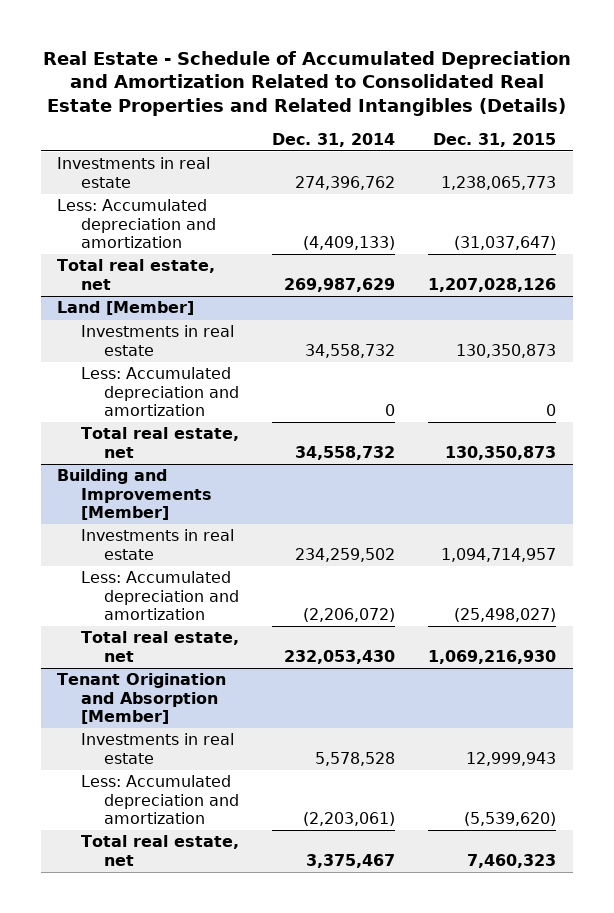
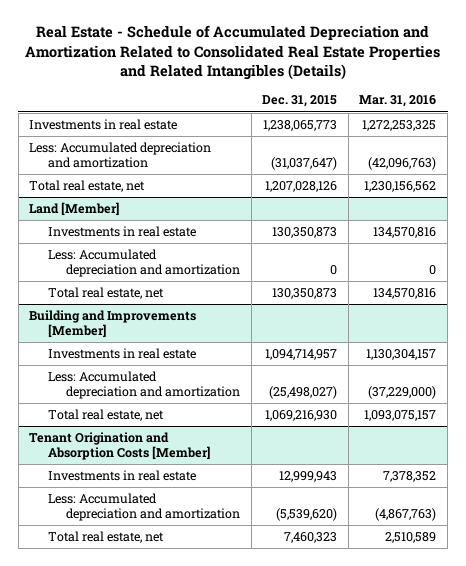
[272,132,396,147] Dec. 31, 2014 -> none
none -> [359,95,437,108] Mar. 31, 2016
[57,673,227,725] Tenant Origination and Absorption [Member] -> [29,431,210,461] Tenant Origination and Absorption Costs [Member]

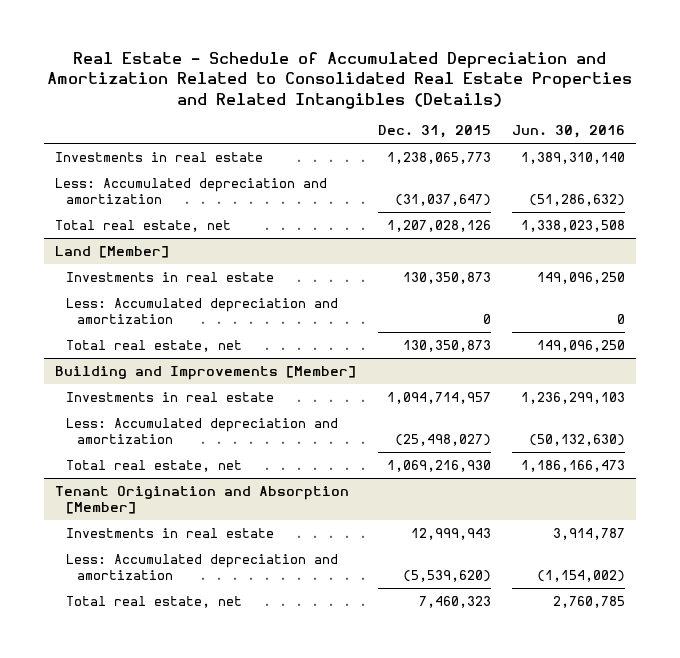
[359,95,437,108] Mar. 31, 2016 -> none
none -> [512,125,626,139] Jun. 30, 2016
[29,431,210,461] Tenant Origination and Absorption Costs [Member] -> [54,485,349,515] Tenant Origination and Absorption [Member]

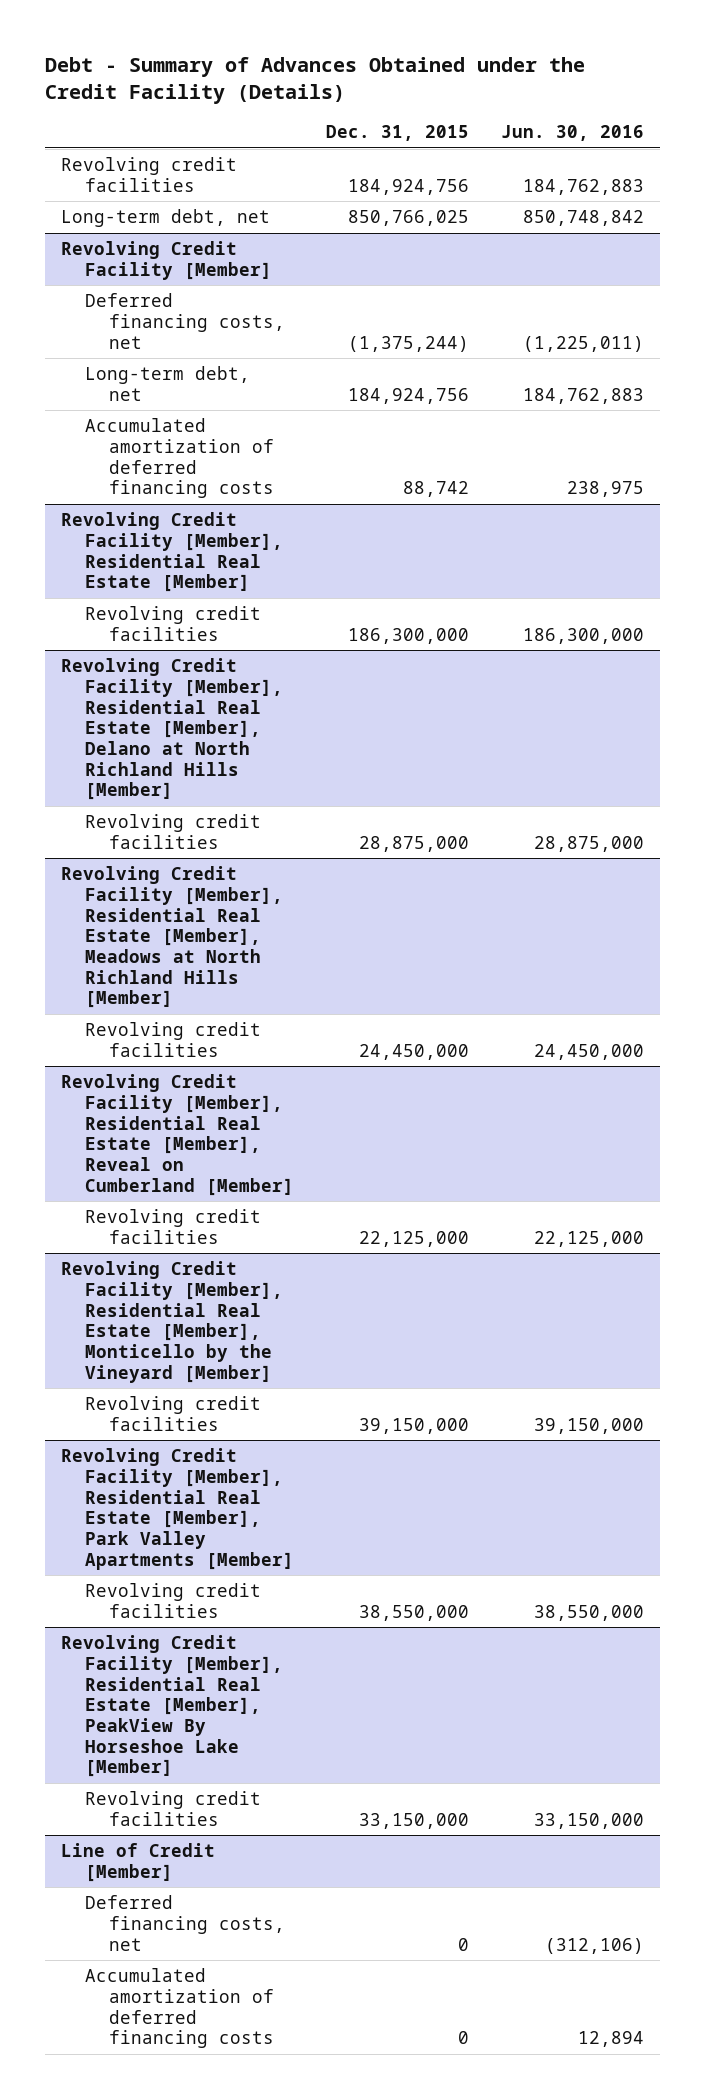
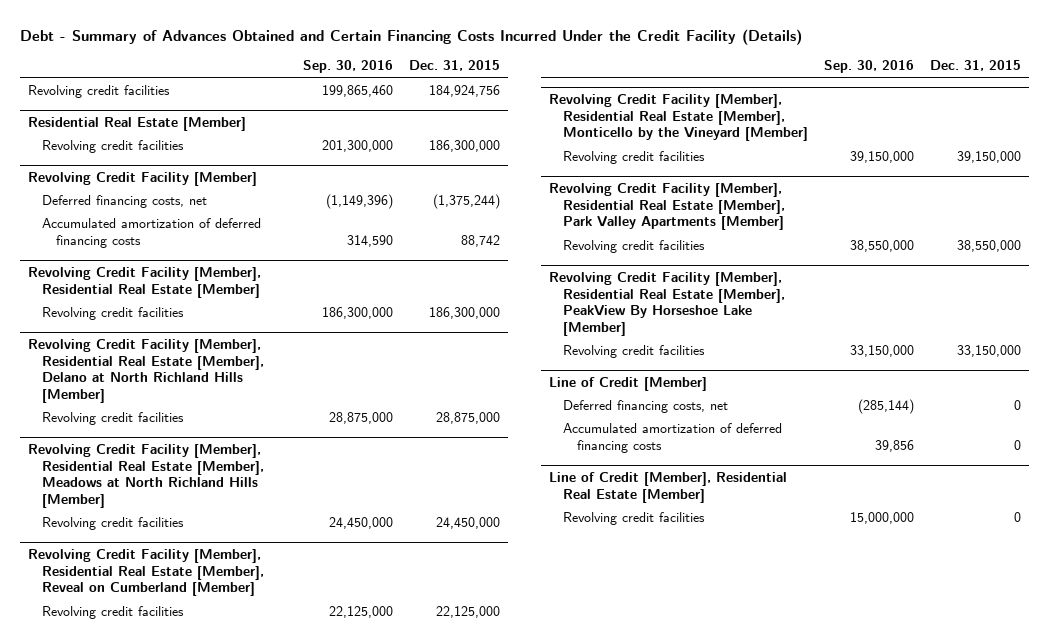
[45,56,586,104] Debt - Summary of Advances Obtained under the Credit Facility (Details) -> [20,28,803,45] Debt - Summary of Advances Obtained and Certain Financing Costs Incurred Under the Credit Facility (Details)
[501,125,645,142] Jun. 30, 2016 -> none
none -> [303,60,394,74] Sep. 30, 2016
[61,209,271,228] Long-term debt, net -> none
none -> [28,116,247,131] Residential Real Estate [Member]
none -> [42,140,185,154] Revolving credit facilities
[84,366,250,401] Long-term debt, net -> none
none -> [549,471,788,503] Line of Credit [Member], Residential Real Estate [Member]
none -> [563,512,706,526] Revolving credit facilities

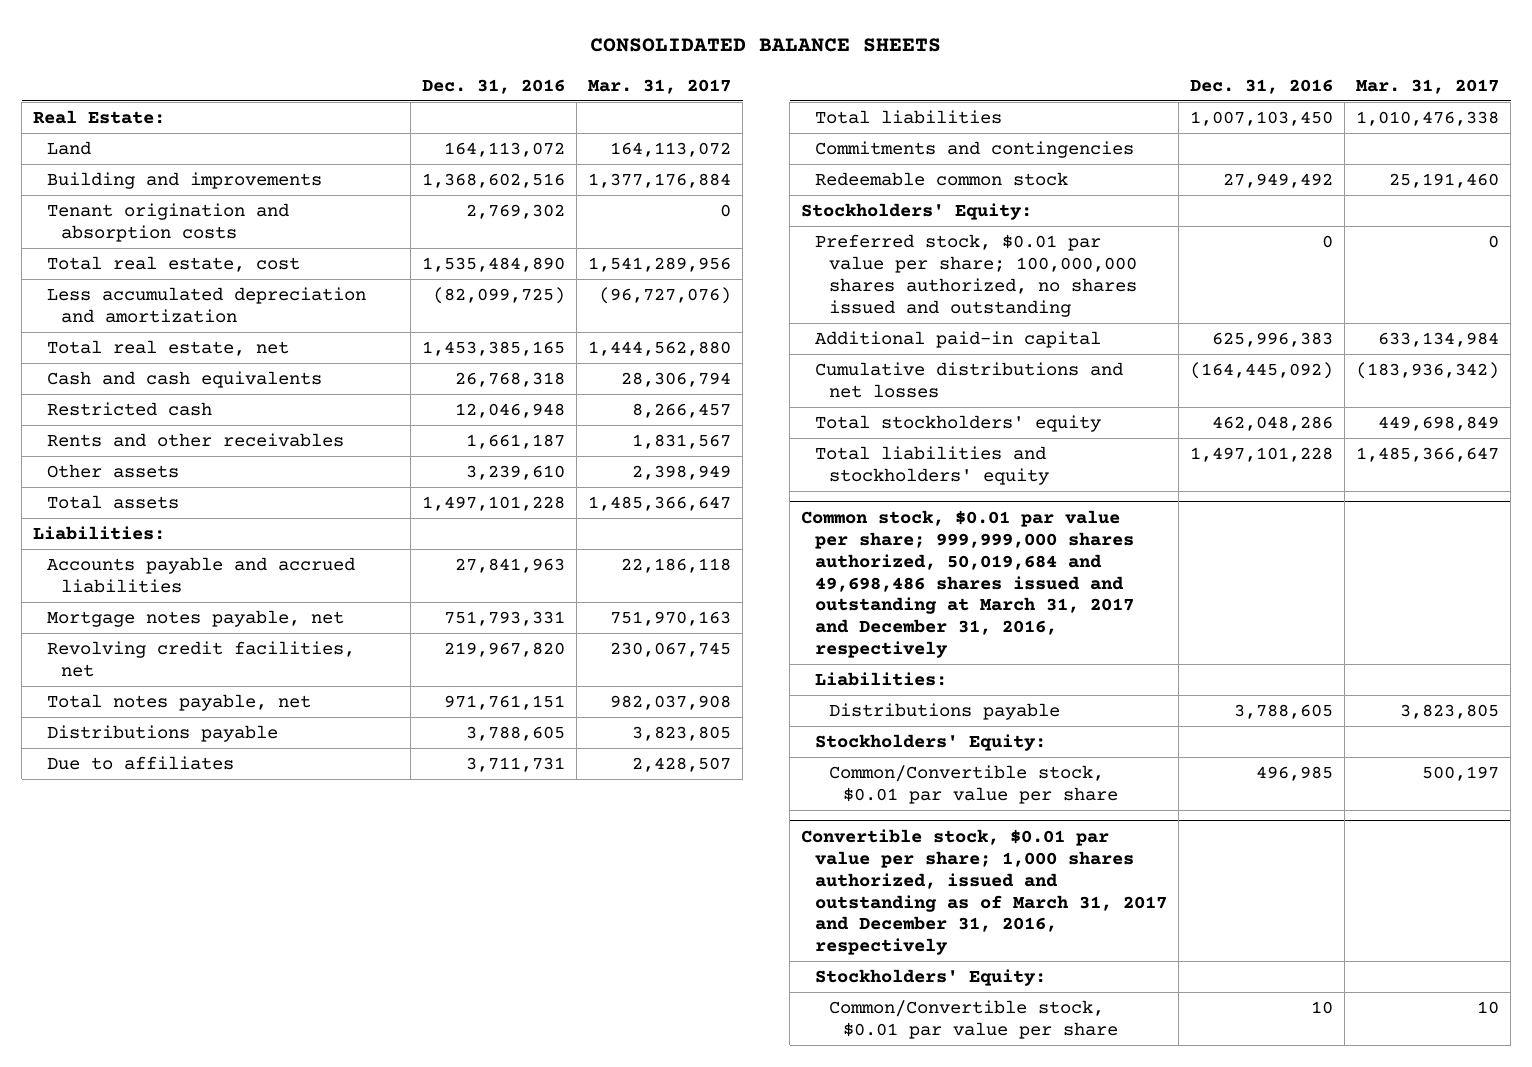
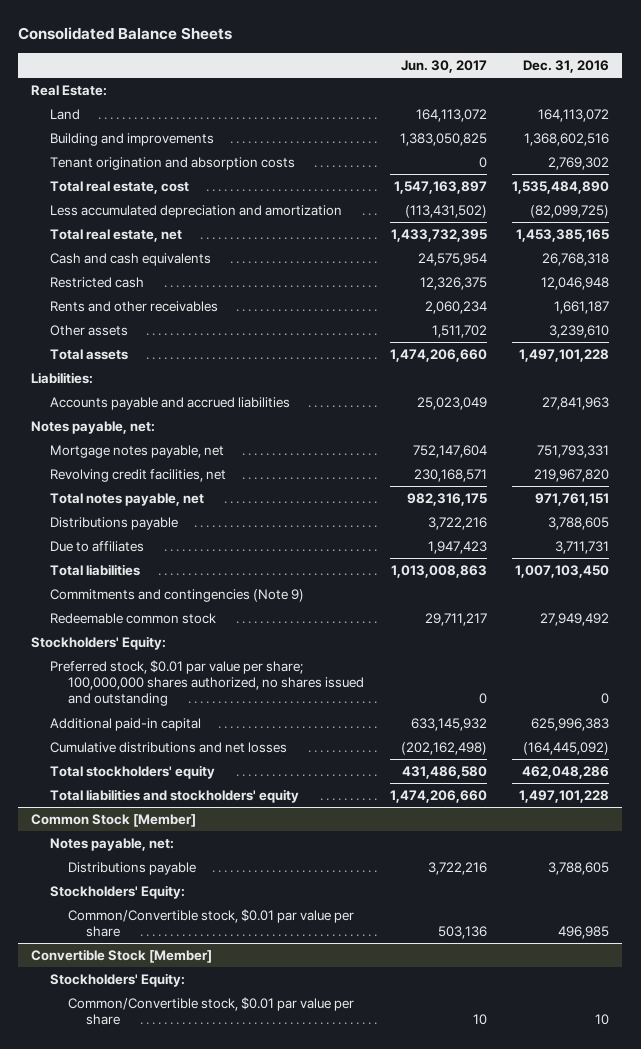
[590,37,942,52] CONSOLIDATED BALANCE SHEETS -> [18,27,233,41] Consolidated Balance Sheets
[588,78,732,94] Mar. 31, 2017 -> none
none -> [400,59,487,73] Jun. 30, 2017
none -> [31,420,156,434] Notes payable, net:
[815,140,1135,158] Commitments and contingencies -> [49,588,304,602] Commitments and contingencies (Note 9)
[815,671,948,686] Liabilities: -> none
[801,509,1135,659] Common stock, $0.01 par value per share; 999,999,000 shares authorized, 50,019,684 and 49,698,486 shares issued and outstanding at March 31, 2017 and December 31, 2016, respectively -> [31,813,197,827] Common Stock [Member]
none -> [49,837,174,851] Notes payable, net:
[801,828,1168,956] Convertible stock, $0.01 par value per share; 1,000 shares authorized, issued and outstanding as of March 31, 2017 and December 31, 2016, respectively -> [31,948,213,963] Convertible Stock [Member]

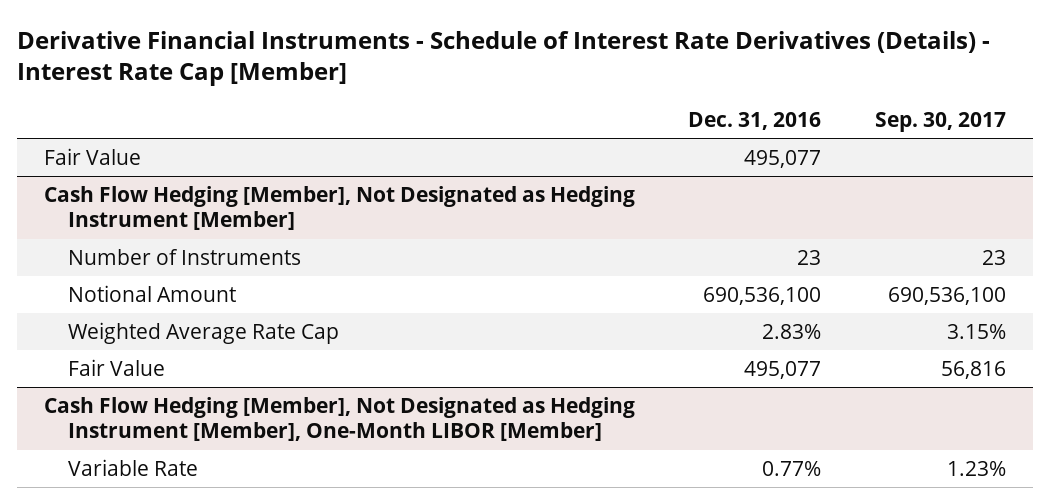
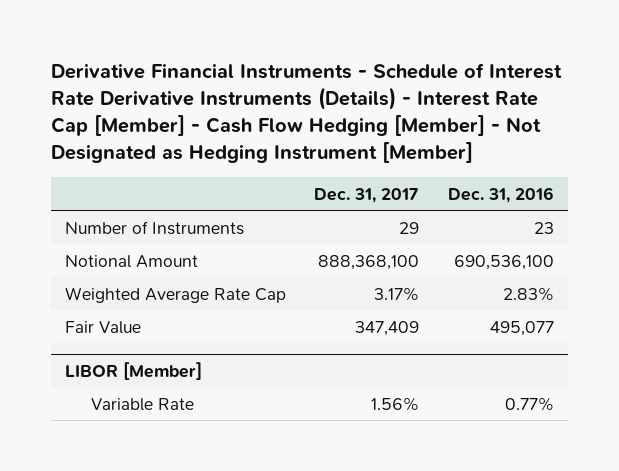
[16,30,990,87] Derivative Financial Instruments - Schedule of Interest Rate Derivatives (Details) - Interest Rate Cap [Member] -> [50,62,562,164] Derivative Financial Instruments - Schedule of Interest Rate Derivative Instruments (Details) - Interest Rate Cap [Member] - Cash Flow Hedging [Member] - Not Designated as Hedging Instrument [Member]
[875,111,1007,132] Sep. 30, 2017 -> none
none -> [314,187,420,203] Dec. 31, 2017
[43,147,141,165] Fair Value -> none
[43,185,635,231] Cash Flow Hedging [Member], Not Designated as Hedging Instrument [Member] -> none
[43,396,635,442] Cash Flow Hedging [Member], Not Designated as Hedging Instrument [Member], One-Month LIBOR [Member] -> none
none -> [64,361,202,380] LIBOR [Member]

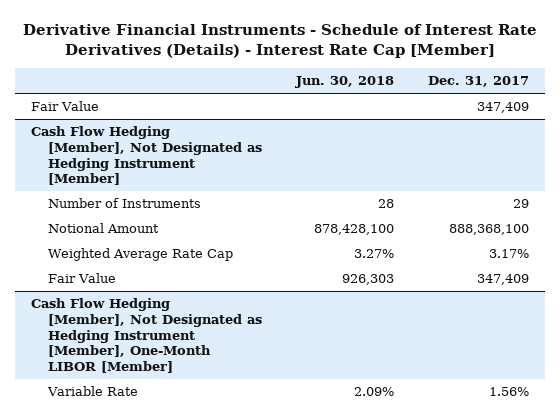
[50,62,562,164] Derivative Financial Instruments - Schedule of Interest Rate Derivative Instruments (Details) - Interest Rate Cap [Member] - Cash Flow Hedging [Member] - Not Designated as Hedging Instrument [Member] -> [23,23,538,59] Derivative Financial Instruments - Schedule of Interest Rate Derivatives (Details) - Interest Rate Cap [Member]
[447,186,554,203] Dec. 31, 2016 -> none
none -> [294,76,394,89] Jun. 30, 2018
none -> [31,101,100,112] Fair Value
none -> [31,126,263,186] Cash Flow Hedging [Member], Not Designated as Hedging Instrument [Member]
[64,361,202,380] LIBOR [Member] -> none
none -> [31,298,263,373] Cash Flow Hedging [Member], Not Designated as Hedging Instrument [Member], One-Month LIBOR [Member]

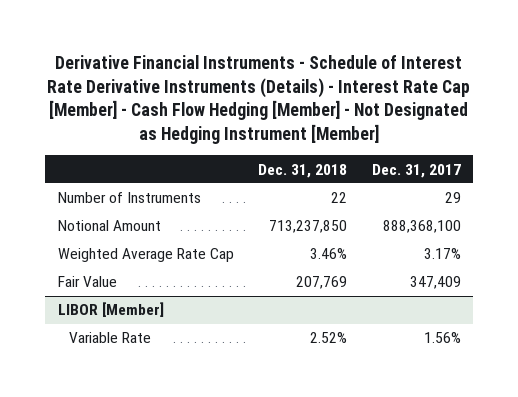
[23,23,538,59] Derivative Financial Instruments - Schedule of Interest Rate Derivatives (Details) - Interest Rate Cap [Member] -> [47,54,471,145] Derivative Financial Instruments - Schedule of Interest Rate Derivative Instruments (Details) - Interest Rate Cap [Member] - Cash Flow Hedging [Member] - Not Designated as Hedging Instrument [Member]
[294,76,394,89] Jun. 30, 2018 -> none
none -> [258,163,348,178] Dec. 31, 2018
[31,101,100,112] Fair Value -> none
[31,126,263,186] Cash Flow Hedging [Member], Not Designated as Hedging Instrument [Member] -> none
[31,298,263,373] Cash Flow Hedging [Member], Not Designated as Hedging Instrument [Member], One-Month LIBOR [Member] -> none
none -> [57,302,164,318] LIBOR [Member]

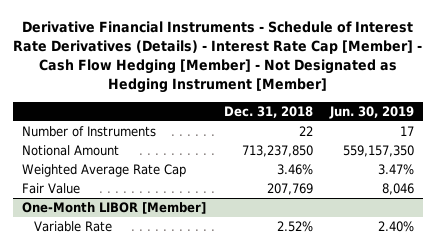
[47,54,471,145] Derivative Financial Instruments - Schedule of Interest Rate Derivative Instruments (Details) - Interest Rate Cap [Member] - Cash Flow Hedging [Member] - Not Designated as Hedging Instrument [Member] -> [13,21,423,94] Derivative Financial Instruments - Schedule of Interest Rate Derivatives (Details) - Interest Rate Cap [Member] - Cash Flow Hedging [Member] - Not Designated as Hedging Instrument [Member]
[371,163,461,178] Dec. 31, 2017 -> none
none -> [329,105,415,119] Jun. 30, 2019
[57,302,164,318] LIBOR [Member] -> [21,202,206,215] One-Month LIBOR [Member]

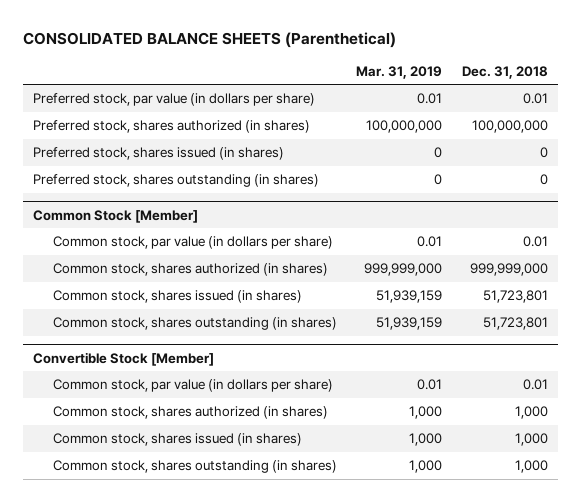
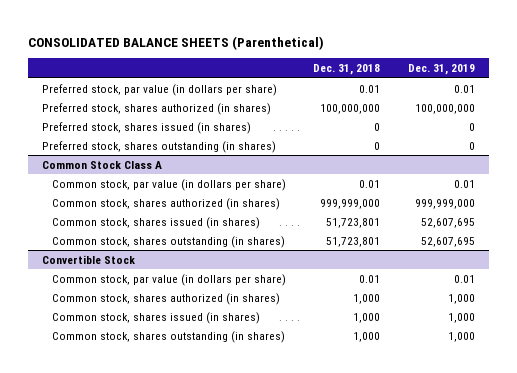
[356,65,443,79] Mar. 31, 2019 -> none
none -> [407,64,475,76] Dec. 31, 2019
[33,209,199,223] Common Stock [Member] -> [42,160,163,169] Common Stock Class A
[33,351,215,366] Convertible Stock [Member] -> [42,254,136,264] Convertible Stock

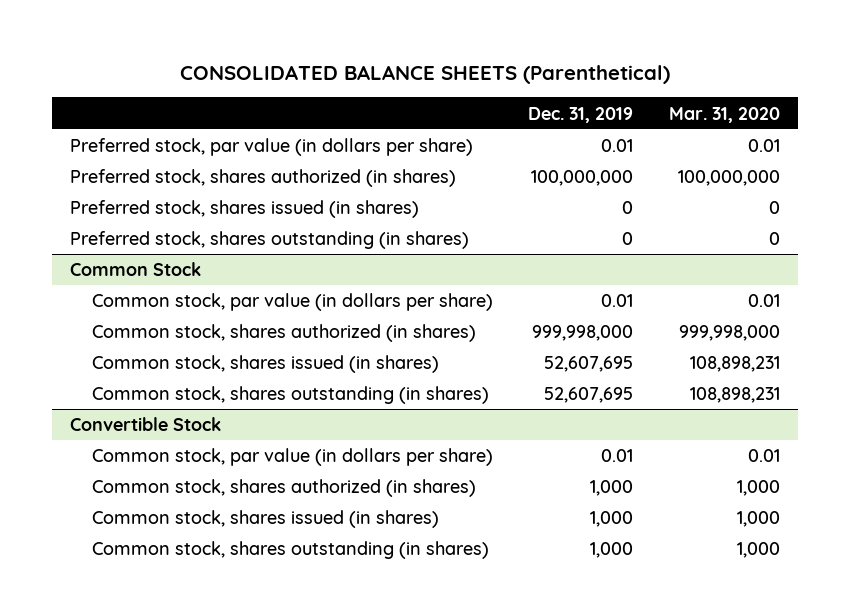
[313,64,381,76] Dec. 31, 2018 -> none
none -> [669,106,781,123] Mar. 31, 2020
[42,160,163,169] Common Stock Class A -> [69,262,201,277] Common Stock
[414,198,475,209] 999,999,000 -> [532,325,634,342] 999,998,000

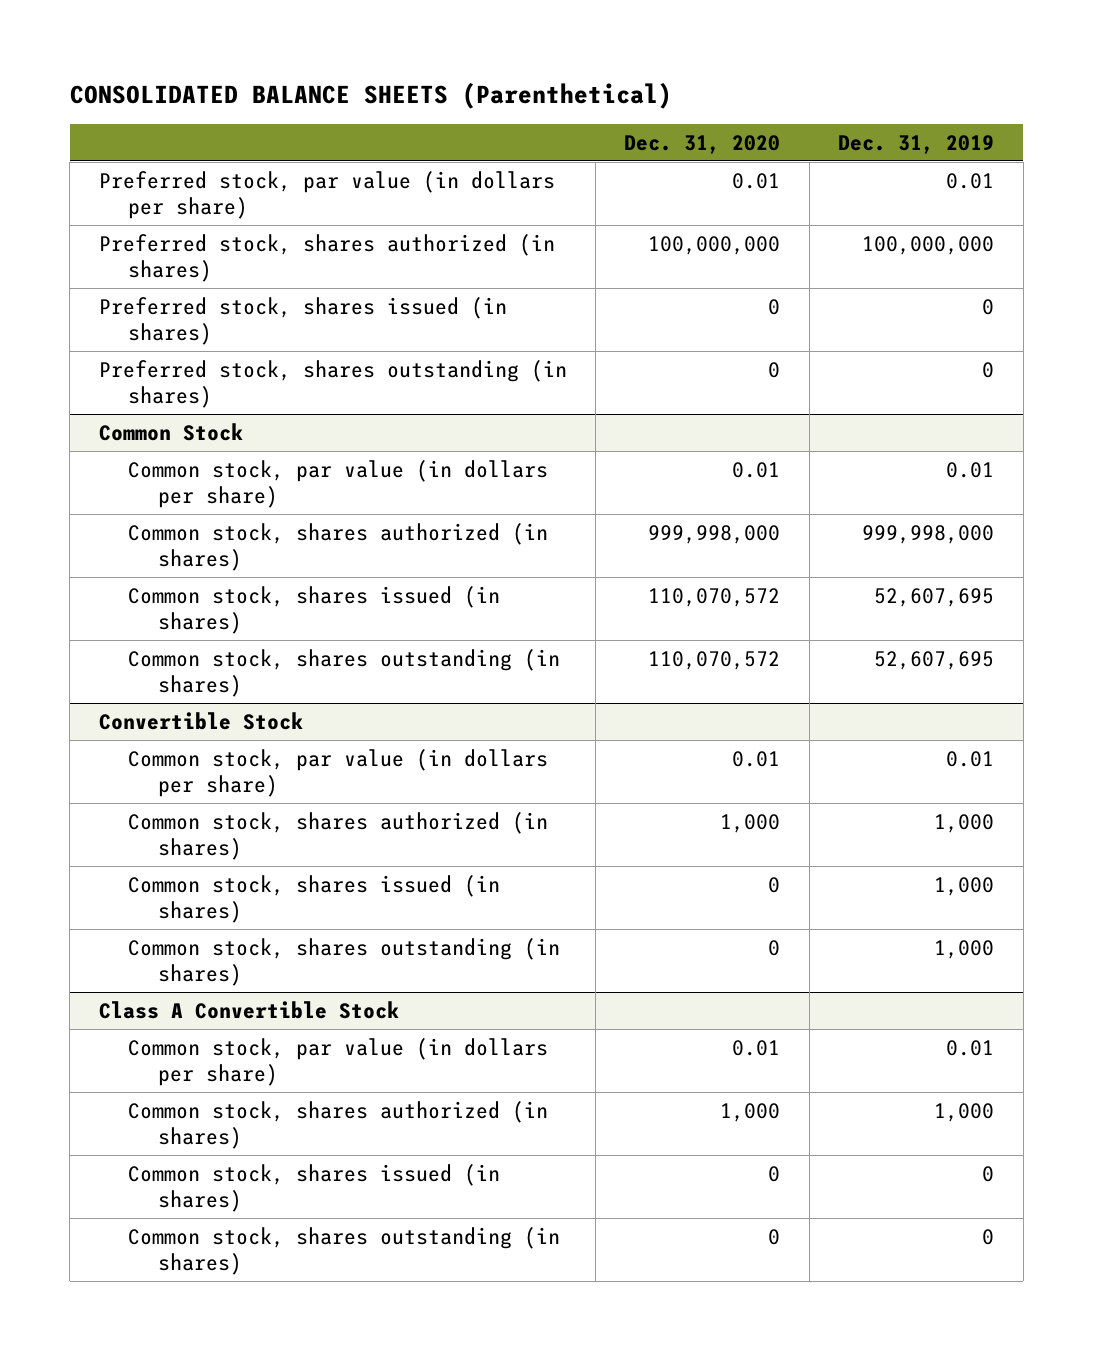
[669,106,781,123] Mar. 31, 2020 -> none
none -> [624,134,781,154] Dec. 31, 2020
none -> [98,1000,399,1019] Class A Convertible Stock
none -> [128,1037,549,1086] Common stock, par value (in dollars per share)
none -> [128,1100,549,1149] Common stock, shares authorized (in shares)
none -> [128,1163,501,1212] Common stock, shares issued (in shares)
none -> [128,1226,561,1275] Common stock, shares outstanding (in shares)

